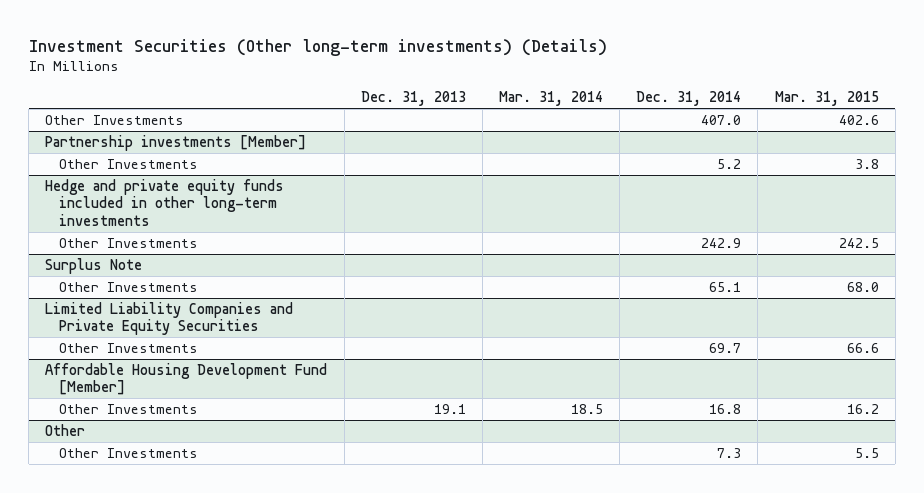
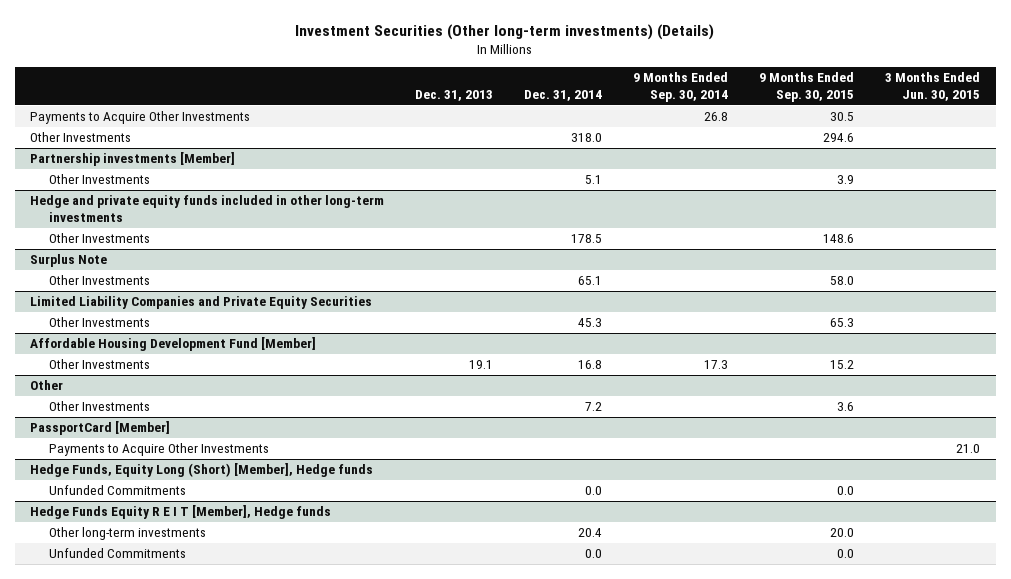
[498,91,603,107] Mar. 31, 2014 -> none
[774,91,879,107] Mar. 31, 2015 -> none
none -> [633,72,729,103] 9 Months Ended Sep. 30, 2014
none -> [759,72,855,103] 9 Months Ended Sep. 30, 2015
none -> [885,72,981,102] 3 Months Ended Jun. 30, 2015
none -> [30,111,251,125] Payments to Acquire Other Investments
[701,115,742,126] 407.0 -> [571,133,603,143] 318.0
[717,159,742,170] 5.2 -> [585,175,603,185] 5.1
[701,238,742,249] 242.9 -> [571,234,603,244] 178.5
[709,343,742,354] 69.7 -> [578,318,603,328] 45.3
[717,448,742,459] 7.3 -> [585,402,603,412] 7.2
none -> [30,421,171,436] PassportCard [Member]
none -> [49,443,270,457] Payments to Acquire Other Investments
none -> [30,463,374,478] Hedge Funds, Equity Long (Short) [Member], Hedge funds
none -> [49,485,187,496] Unfunded Commitments
none -> [30,505,332,520] Hedge Funds Equity R E I T [Member], Hedge funds
none -> [49,527,207,541] Other long-term investments
none -> [49,548,187,559] Unfunded Commitments

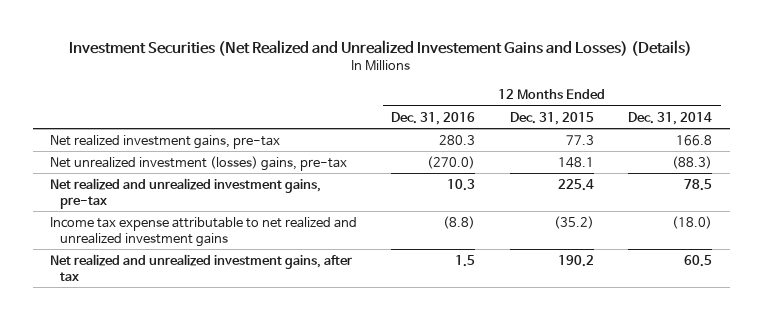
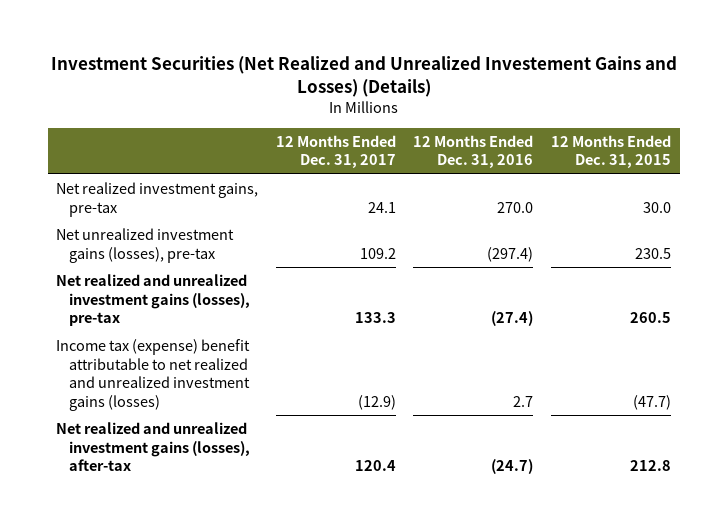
[628,111,713,125] Dec. 31, 2014 -> none
none -> [275,134,396,169] 12 Months Ended Dec. 31, 2017
[439,134,476,145] 280.3 -> [497,201,534,213] 270.0
[565,134,594,145] 77.3 -> [642,201,671,213] 30.0
[49,155,347,171] Net unrealized investment (losses) gains, pre-tax -> [56,228,235,263] Net unrealized investment gains (losses), pre-tax
[427,155,476,169] (270.0) -> [487,246,534,262] (297.4)
[557,156,594,168] 148.1 -> [634,247,671,259] 230.5
[49,177,321,209] Net realized and unrealized investment gains, pre-tax -> [56,274,251,327] Net realized and unrealized investment gains (losses), pre-tax
[447,178,476,191] 10.3 -> [491,311,534,327] (27.4)
[557,178,594,191] 225.4 -> [629,312,671,324] 260.5
[49,216,357,247] Income tax expense attributable to net realized and unrealized investment gains -> [56,339,251,411] Income tax (expense) benefit attributable to net realized and unrealized investment gains (losses)
[443,215,476,229] (8.8) -> [513,395,534,407] 2.7
[553,215,594,229] (35.2) -> [632,394,671,410] (47.7)
[49,253,352,281] Net realized and unrealized investment gains, after tax -> [56,422,251,472] Net realized and unrealized investment gains (losses), after-tax
[455,254,476,267] 1.5 -> [491,459,534,475] (24.7)
[557,254,594,267] 190.2 -> [629,460,671,472] 212.8

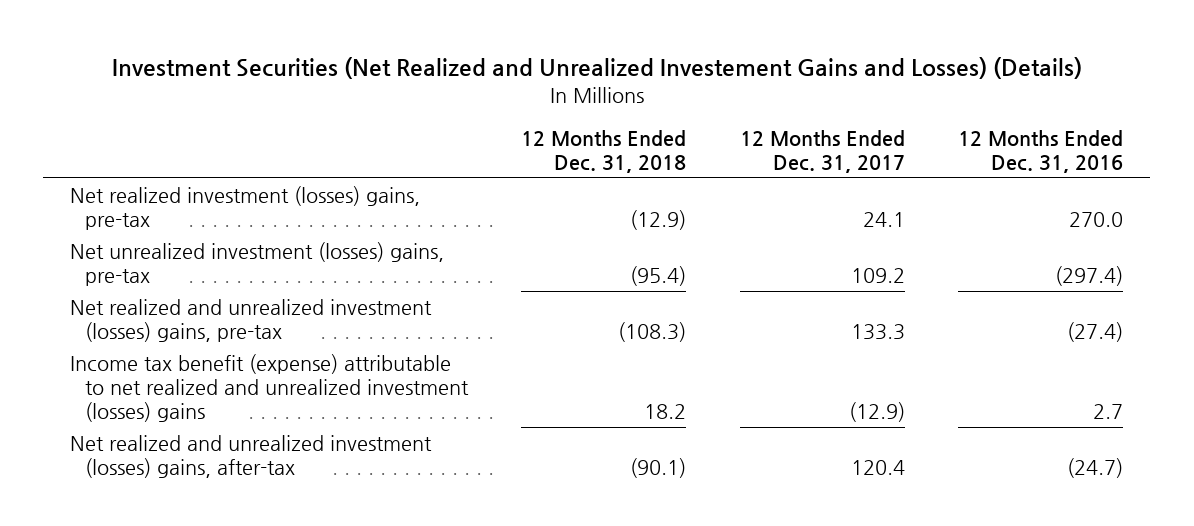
[550,134,671,169] 12 Months Ended Dec. 31, 2015 -> none
none -> [521,130,687,174] 12 Months Ended Dec. 31, 2018
[56,182,259,217] Net realized investment gains, pre-tax -> [70,185,421,231] Net realized investment (losses) gains, pre-tax
[56,228,235,263] Net unrealized investment gains (losses), pre-tax -> [70,241,445,287] Net unrealized investment (losses) gains, pre-tax
[56,274,251,327] Net realized and unrealized investment gains (losses), pre-tax -> [70,298,433,343] Net realized and unrealized investment (losses) gains, pre-tax
[56,339,251,411] Income tax (expense) benefit attributable to net realized and unrealized investment gains (losses) -> [70,353,469,423] Income tax benefit (expense) attributable to net realized and unrealized investment (losses) gains
[56,422,251,472] Net realized and unrealized investment gains (losses), after-tax -> [70,434,433,479] Net realized and unrealized investment (losses) gains, after-tax

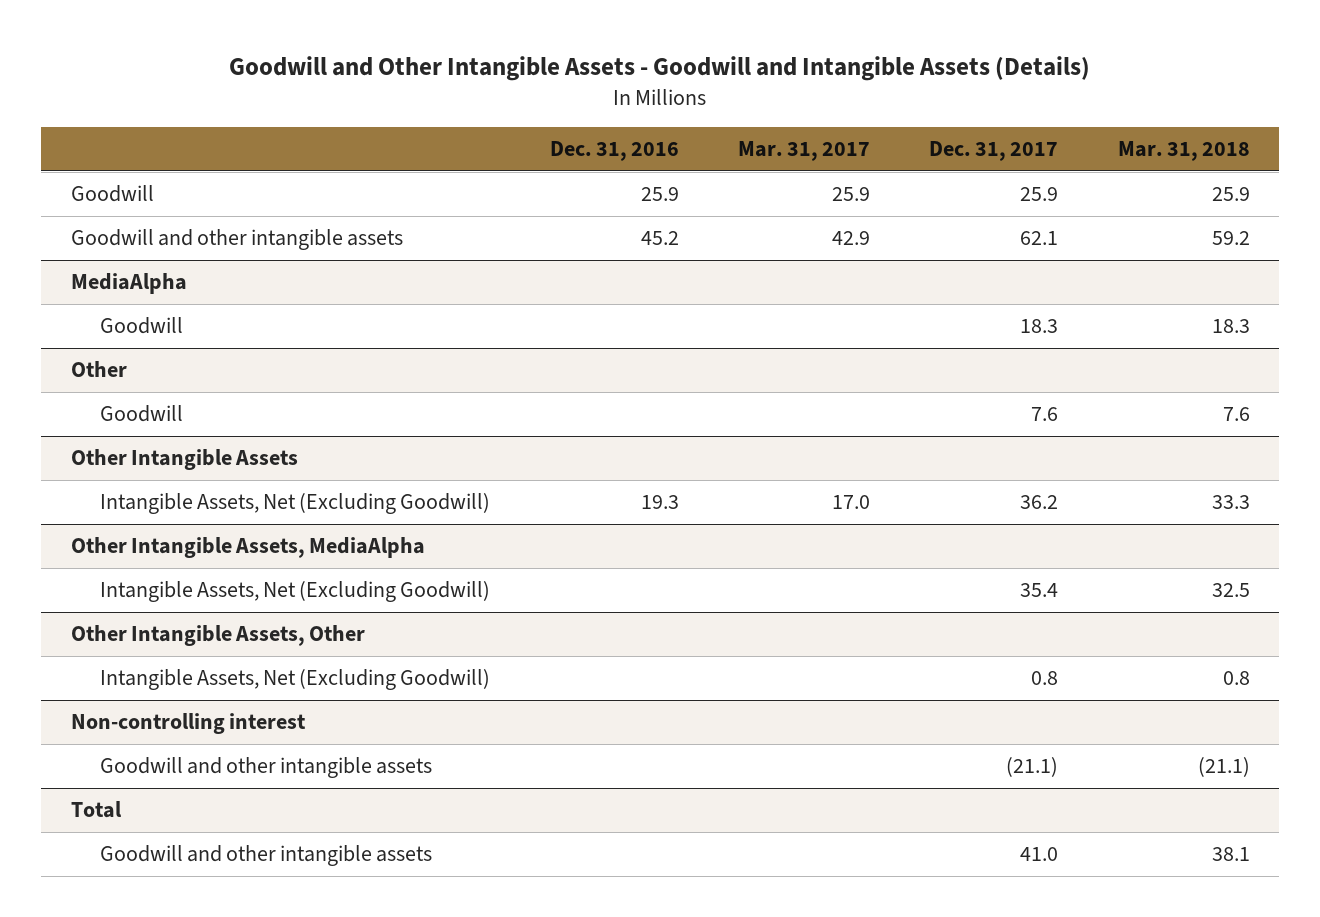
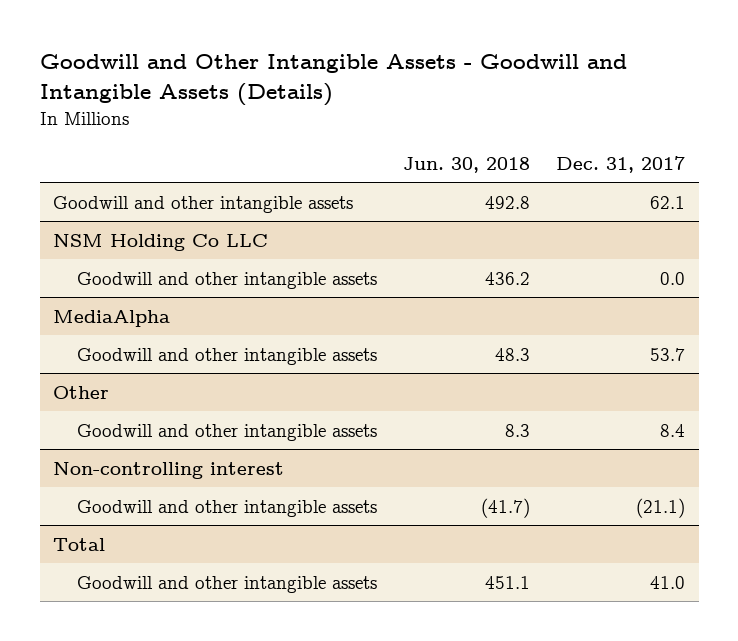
[549,140,679,161] Dec. 31, 2016 -> none
[737,140,870,161] Mar. 31, 2017 -> none
[1117,140,1250,161] Mar. 31, 2018 -> none
none -> [403,156,531,173] Jun. 30, 2018
[70,185,154,203] Goodwill -> none
none -> [52,233,268,251] NSM Holding Co LLC
none -> [76,271,377,289] Goodwill and other intangible assets
[100,317,184,335] Goodwill -> none
none -> [76,347,377,365] Goodwill and other intangible assets
[100,405,184,423] Goodwill -> none
[70,449,298,471] Other Intangible Assets -> none
[100,493,491,515] Intangible Assets, Net (Excluding Goodwill) -> none
[70,537,425,559] Other Intangible Assets, MediaAlpha -> none
[100,581,491,603] Intangible Assets, Net (Excluding Goodwill) -> none
[70,625,365,647] Other Intangible Assets, Other -> none
[100,669,491,691] Intangible Assets, Net (Excluding Goodwill) -> none
none -> [76,423,377,441] Goodwill and other intangible assets

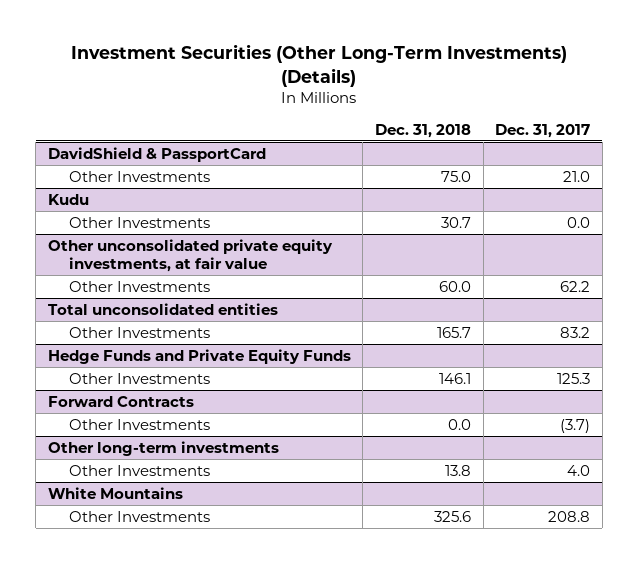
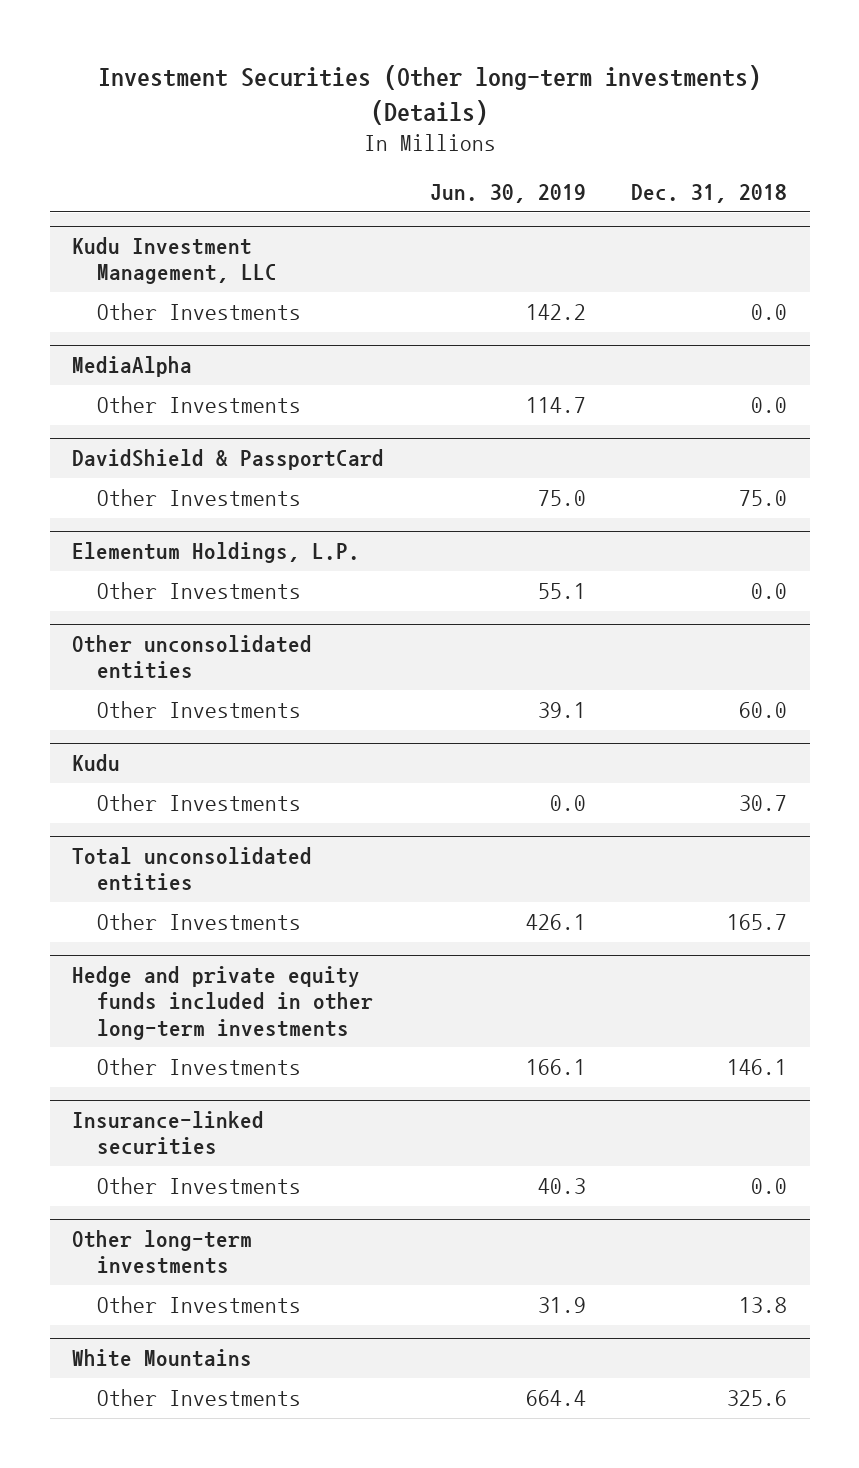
[70,44,567,87] Investment Securities (Other Long-Term Investments) (Details) -> [97,64,761,125] Investment Securities (Other long-term investments) (Details)
[495,123,591,138] Dec. 31, 2017 -> none
none -> [429,184,586,204] Jun. 30, 2019
none -> [72,237,278,285] Kudu Investment Management, LLC
none -> [97,302,302,320] Other Investments
none -> [72,356,193,378] MediaAlpha
none -> [97,395,302,413] Other Investments
none -> [72,542,361,564] Elementum Holdings, L.P.
none -> [97,581,302,599] Other Investments
none -> [72,635,313,680] Other unconsolidated entities
none -> [97,700,302,718] Other Investments
[47,238,333,273] Other unconsolidated private equity investments, at fair value -> none
[69,280,211,292] Other Investments -> none
[47,348,351,364] Hedge Funds and Private Equity Funds -> [72,966,374,1040] Hedge and private equity funds included in other long-term investments
[47,395,194,407] Forward Contracts -> none
none -> [72,1111,265,1156] Insurance-linked securities

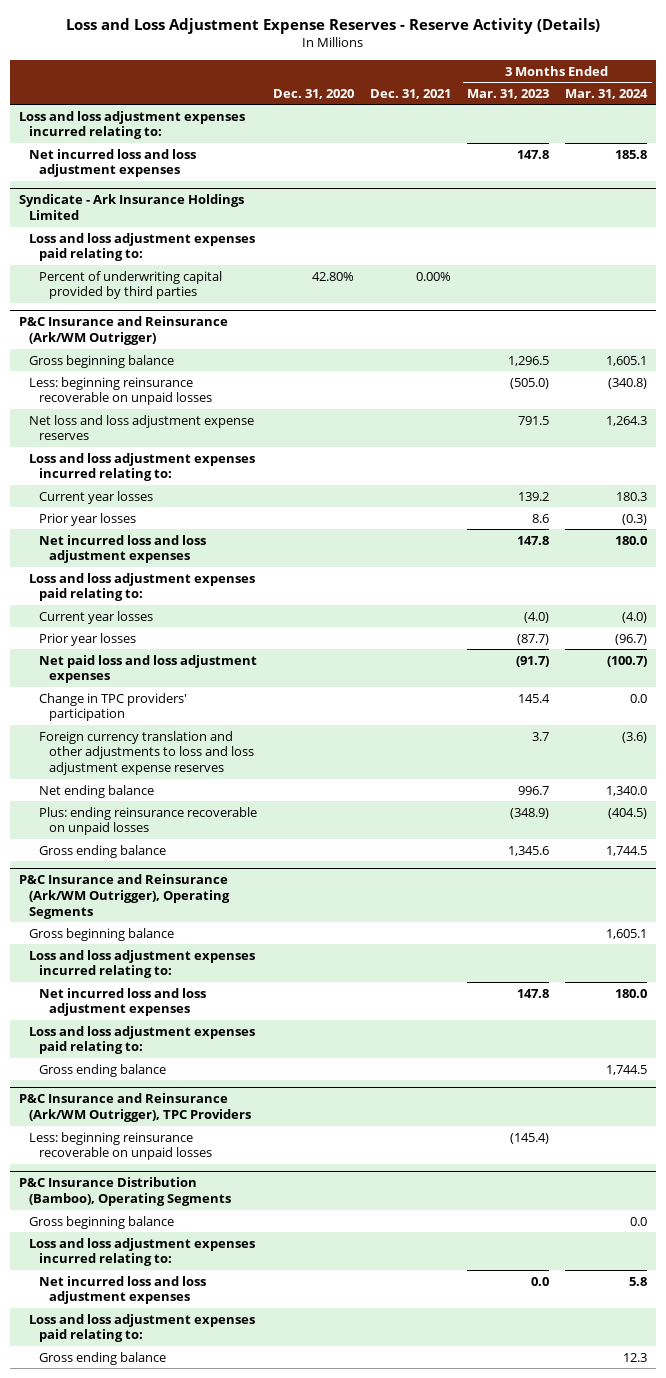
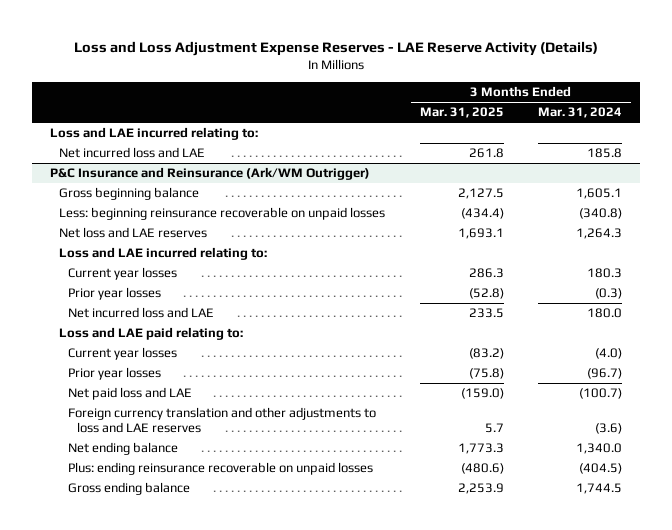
[66,18,601,35] Loss and Loss Adjustment Expense Reserves - Reserve Activity (Details) -> [73,40,598,56] Loss and Loss Adjustment Expense Reserves - LAE Reserve Activity (Details)
[272,88,354,99] Dec. 31, 2020 -> none
[370,88,452,99] Dec. 31, 2021 -> none
[467,88,550,99] Mar. 31, 2023 -> none
none -> [419,107,504,119] Mar. 31, 2025
[18,194,244,221] Syndicate - Ark Insurance Holdings Limited -> none
[28,232,255,262] Loss and loss adjustment expenses paid relating to: -> none
[38,270,222,300] Percent of underwriting capital provided by third parties -> none
[18,110,245,140] Loss and loss adjustment expenses incurred relating to: -> [49,127,258,141] Loss and LAE incurred relating to:
[28,148,196,178] Net incurred loss and loss adjustment expenses -> [58,147,205,159] Net incurred loss and LAE
[28,414,254,441] Net loss and loss adjustment expense reserves -> [58,227,207,239] Net loss and LAE reserves
[28,452,255,482] Loss and loss adjustment expenses incurred relating to: -> [58,247,267,261] Loss and LAE incurred relating to:
[38,534,206,564] Net incurred loss and loss adjustment expenses -> [67,307,214,319] Net incurred loss and LAE
[28,572,255,602] Loss and loss adjustment expenses paid relating to: -> [58,327,243,341] Loss and LAE paid relating to:
[38,692,187,722] Change in TPC providers' participation -> none
[38,654,257,684] Net paid loss and loss adjustment expenses -> [67,387,192,401] Net paid loss and LAE
[38,730,254,775] Foreign currency translation and other adjustments to loss and loss adjustment expense reserves -> [67,407,376,434] Foreign currency translation and other adjustments to loss and LAE reserves
[18,874,230,919] P&C Insurance and Reinsurance (Ark/WM Outrigger), Operating Segments -> none
[28,927,174,941] Gross beginning balance -> none
[28,949,255,979] Loss and loss adjustment expenses incurred relating to: -> none
[38,987,206,1017] Net incurred loss and loss adjustment expenses -> none
[28,1025,255,1055] Loss and loss adjustment expenses paid relating to: -> none
[38,1063,166,1077] Gross ending balance -> none
[18,1093,251,1123] P&C Insurance and Reinsurance (Ark/WM Outrigger), TPC Providers -> none
[28,1131,212,1161] Less: beginning reinsurance recoverable on unpaid losses -> none
[18,1177,231,1207] P&C Insurance Distribution (Bamboo), Operating Segments -> none
[28,1215,174,1229] Gross beginning balance -> none
[28,1237,255,1267] Loss and loss adjustment expenses incurred relating to: -> none
[38,1275,206,1305] Net incurred loss and loss adjustment expenses -> none
[28,1313,255,1343] Loss and loss adjustment expenses paid relating to: -> none
[38,1351,166,1365] Gross ending balance -> none

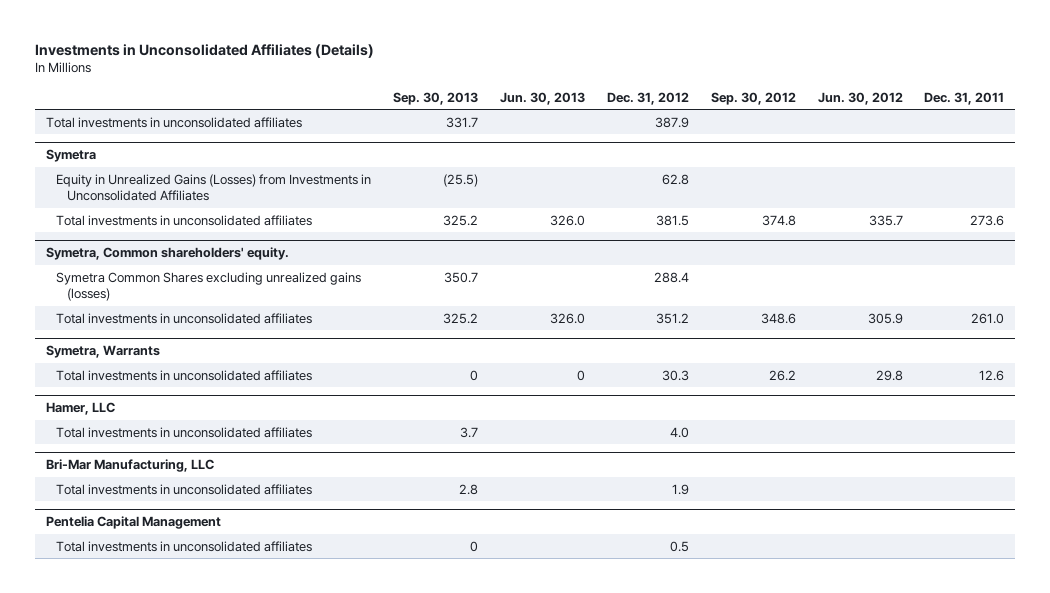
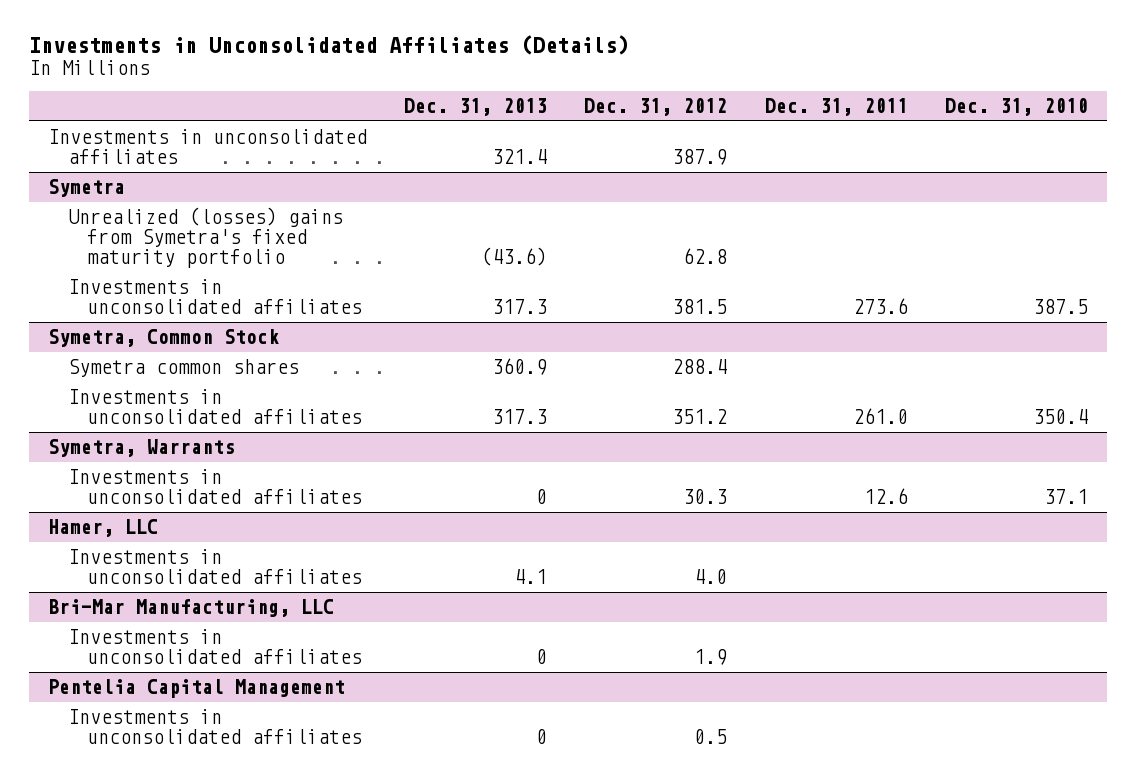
[393,91,479,105] Sep. 30, 2013 -> none
[500,91,586,105] Jun. 30, 2013 -> none
[710,91,796,105] Sep. 30, 2012 -> none
[817,91,903,105] Jun. 30, 2012 -> none
none -> [404,98,548,117] Dec. 31, 2013
none -> [945,98,1089,117] Dec. 31, 2010
[45,116,302,128] Total investments in unconsolidated affiliates -> [47,129,367,165] Investments in unconsolidated affiliates
[45,247,289,261] Symetra, Common shareholders' equity. -> none
[56,173,372,202] Equity in Unrealized Gains (Losses) from Investments in Unconsolidated Affiliates -> [67,207,343,269] Unrealized (losses) gains from Symetra's fixed maturity portfolio
[56,214,313,226] Total investments in unconsolidated affiliates -> [67,279,363,315] Investments in unconsolidated affiliates
none -> [47,329,279,348] Symetra, Common Stock
[56,271,362,302] Symetra Common Shares excluding unrealized gains (losses) -> [67,359,299,378] Symetra common shares
[56,312,313,324] Total investments in unconsolidated affiliates -> [67,389,363,425] Investments in unconsolidated affiliates
[56,369,313,381] Total investments in unconsolidated affiliates -> [67,469,363,505] Investments in unconsolidated affiliates
[56,426,313,438] Total investments in unconsolidated affiliates -> [67,549,363,585] Investments in unconsolidated affiliates
[56,483,313,495] Total investments in unconsolidated affiliates -> [67,629,363,665] Investments in unconsolidated affiliates
[56,540,313,552] Total investments in unconsolidated affiliates -> [67,709,363,745] Investments in unconsolidated affiliates

